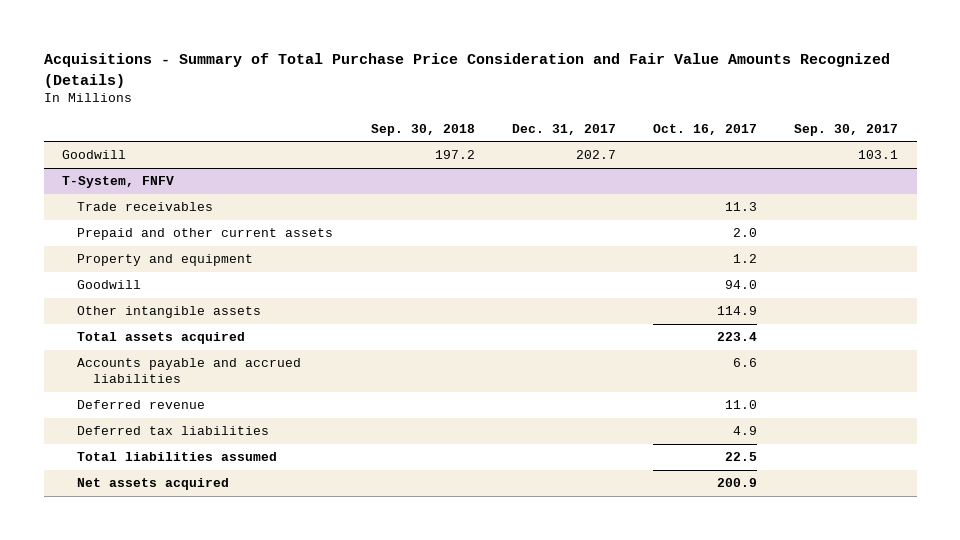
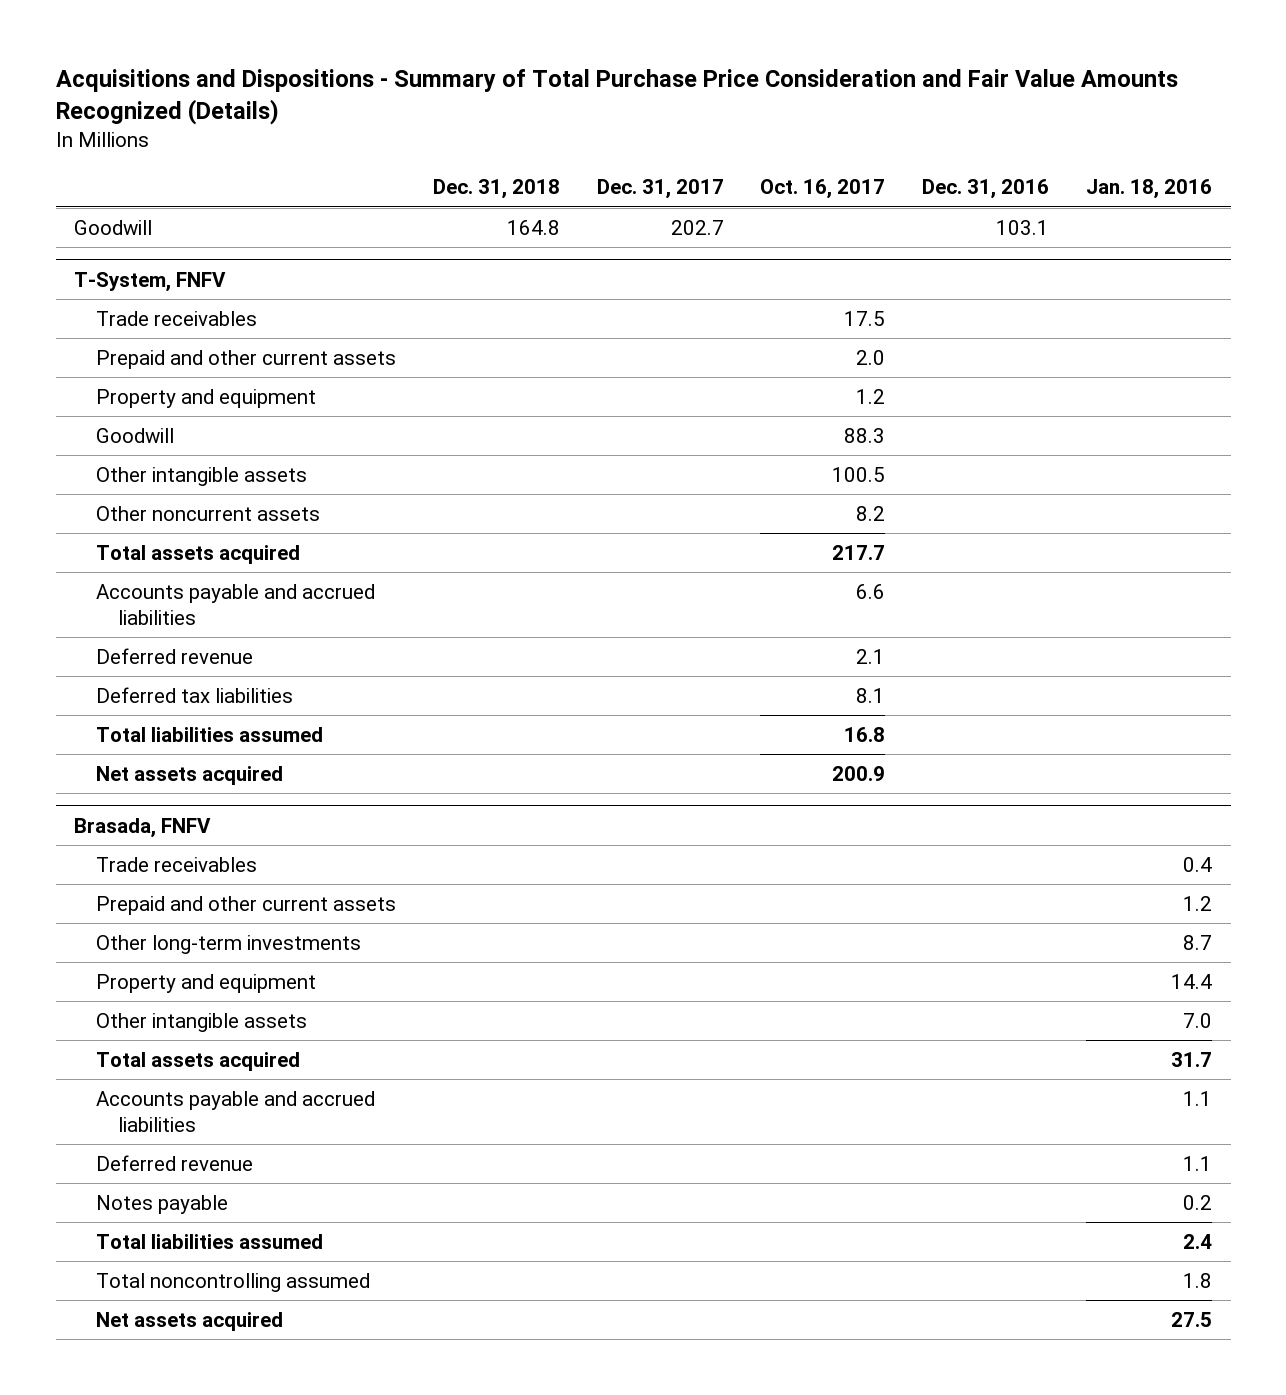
[43,53,890,88] Acquisitions - Summary of Total Purchase Price Consideration and Fair Value Amounts Recognized (Details) -> [55,69,1178,126] Acquisitions and Dispositions - Summary of Total Purchase Price Consideration and Fair Value Amounts Recognized (Details)
[370,123,475,136] Sep. 30, 2018 -> none
[793,123,898,136] Sep. 30, 2017 -> none
none -> [432,179,560,200] Dec. 31, 2018
none -> [922,179,1050,200] Dec. 31, 2016
none -> [1086,179,1213,200] Jan. 18, 2016
[724,202,757,212] 11.3 -> [844,310,886,326] 17.5
[724,280,757,290] 94.0 -> [844,427,886,443] 88.3
[716,306,757,316] 114.9 -> [832,466,886,482] 100.5
none -> [95,505,320,521] Other noncurrent assets
[716,332,757,342] 223.4 -> [832,544,886,560] 217.7
[724,400,757,410] 11.0 -> [856,648,886,664] 2.1
[732,426,757,436] 4.9 -> [856,687,886,703] 8.1
[724,452,757,462] 22.5 -> [844,726,886,742] 16.8
none -> [74,817,212,838] Brasada, FNFV
none -> [95,856,257,872] Trade receivables
none -> [95,895,396,915] Prepaid and other current assets
none -> [95,934,361,954] Other long-term investments
none -> [95,973,316,993] Property and equipment
none -> [95,1012,307,1032] Other intangible assets
none -> [95,1051,300,1071] Total assets acquired
none -> [95,1090,375,1132] Accounts payable and accrued liabilities
none -> [95,1154,253,1171] Deferred revenue
none -> [95,1194,228,1214] Notes payable
none -> [95,1233,323,1249] Total liabilities assumed
none -> [95,1272,370,1292] Total noncontrolling assumed
none -> [95,1311,283,1331] Net assets acquired

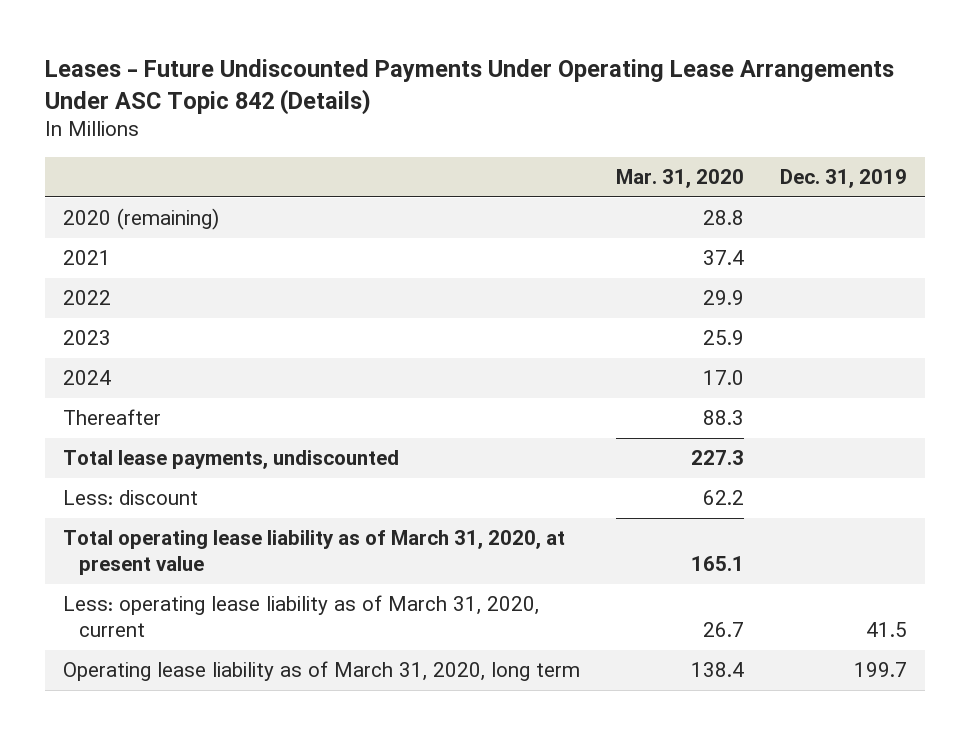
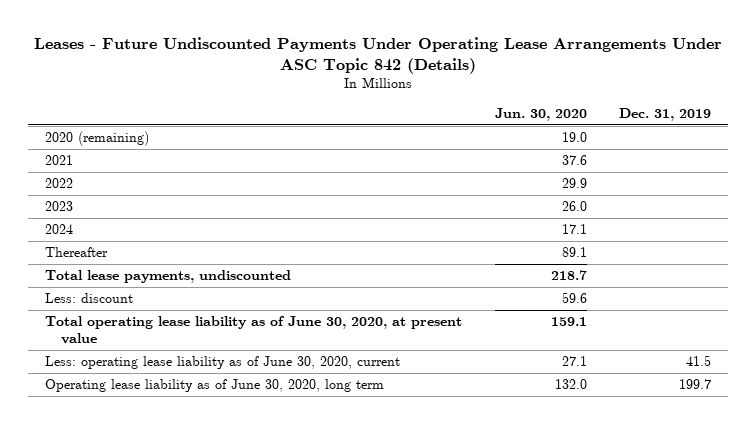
[616,168,745,188] Mar. 31, 2020 -> none
none -> [494,107,587,121] Jun. 30, 2020
[63,530,566,575] Total operating lease liability as of March 31, 2020, at present value -> [44,316,462,345] Total operating lease liability as of June 30, 2020, at present value
[63,595,540,637] Less: operating lease liability as of March 31, 2020, current -> [44,356,400,370] Less: operating lease liability as of June 30, 2020, current
[63,661,581,682] Operating lease liability as of March 31, 2020, long term -> [44,379,384,393] Operating lease liability as of June 30, 2020, long term

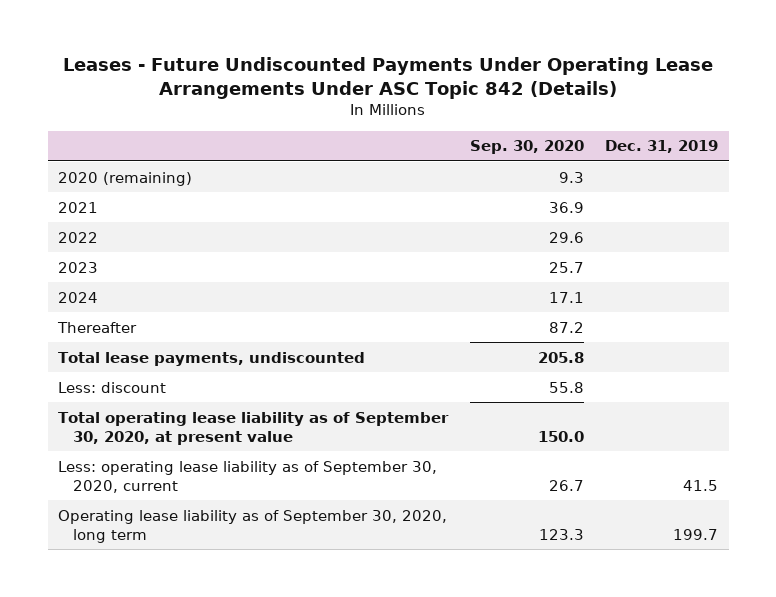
[494,107,587,121] Jun. 30, 2020 -> none
none -> [469,140,584,155] Sep. 30, 2020
[44,316,462,345] Total operating lease liability as of June 30, 2020, at present value -> [58,411,450,445] Total operating lease liability as of September 30, 2020, at present value
[44,356,400,370] Less: operating lease liability as of June 30, 2020, current -> [58,460,438,493] Less: operating lease liability as of September 30, 2020, current
[44,379,384,393] Operating lease liability as of June 30, 2020, long term -> [58,509,448,543] Operating lease liability as of September 30, 2020, long term

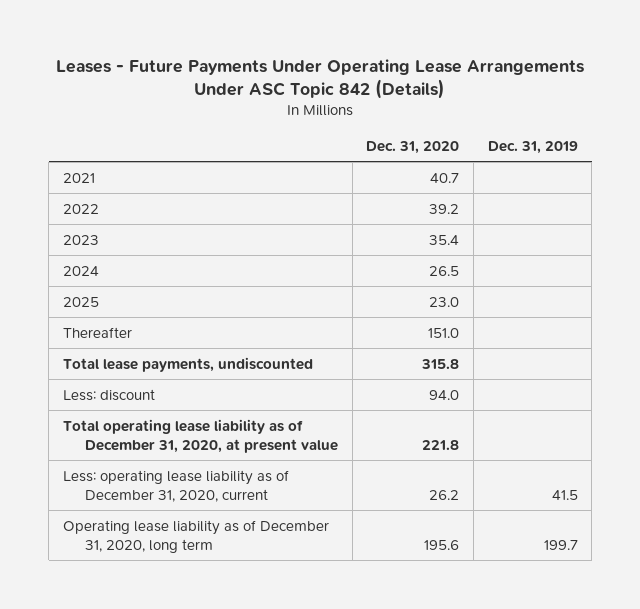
[63,57,714,99] Leases - Future Undiscounted Payments Under Operating Lease Arrangements Under ASC Topic 842 (Details) -> [56,58,585,100] Leases - Future Payments Under Operating Lease Arrangements Under ASC Topic 842 (Details)
[469,140,584,155] Sep. 30, 2020 -> none
none -> [366,141,460,155] Dec. 31, 2020
[58,171,193,186] 2020 (remaining) -> none
none -> [62,296,99,307] 2025
[58,411,450,445] Total operating lease liability as of September 30, 2020, at present value -> [62,418,338,453] Total operating lease liability as of December 31, 2020, at present value
[58,460,438,493] Less: operating lease liability as of September 30, 2020, current -> [62,469,289,502] Less: operating lease liability as of December 31, 2020, current
[58,509,448,543] Operating lease liability as of September 30, 2020, long term -> [62,519,329,553] Operating lease liability as of December 31, 2020, long term

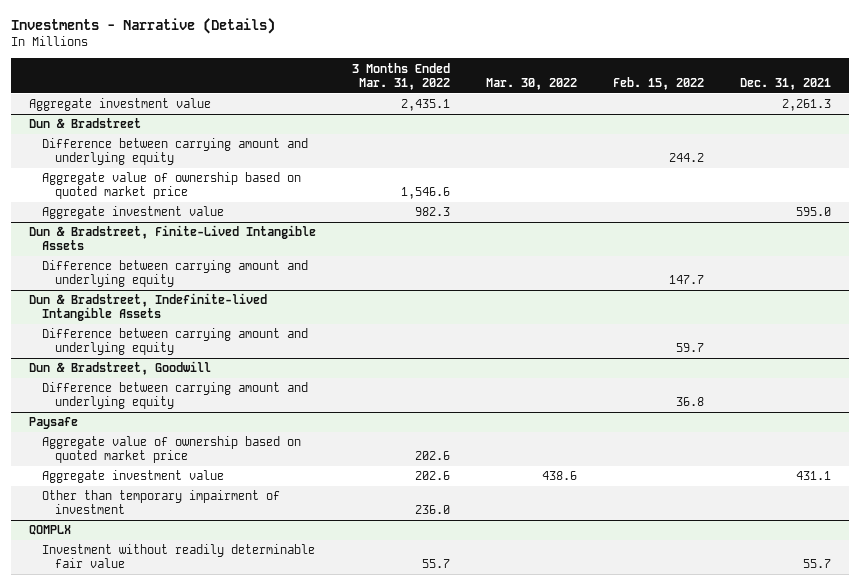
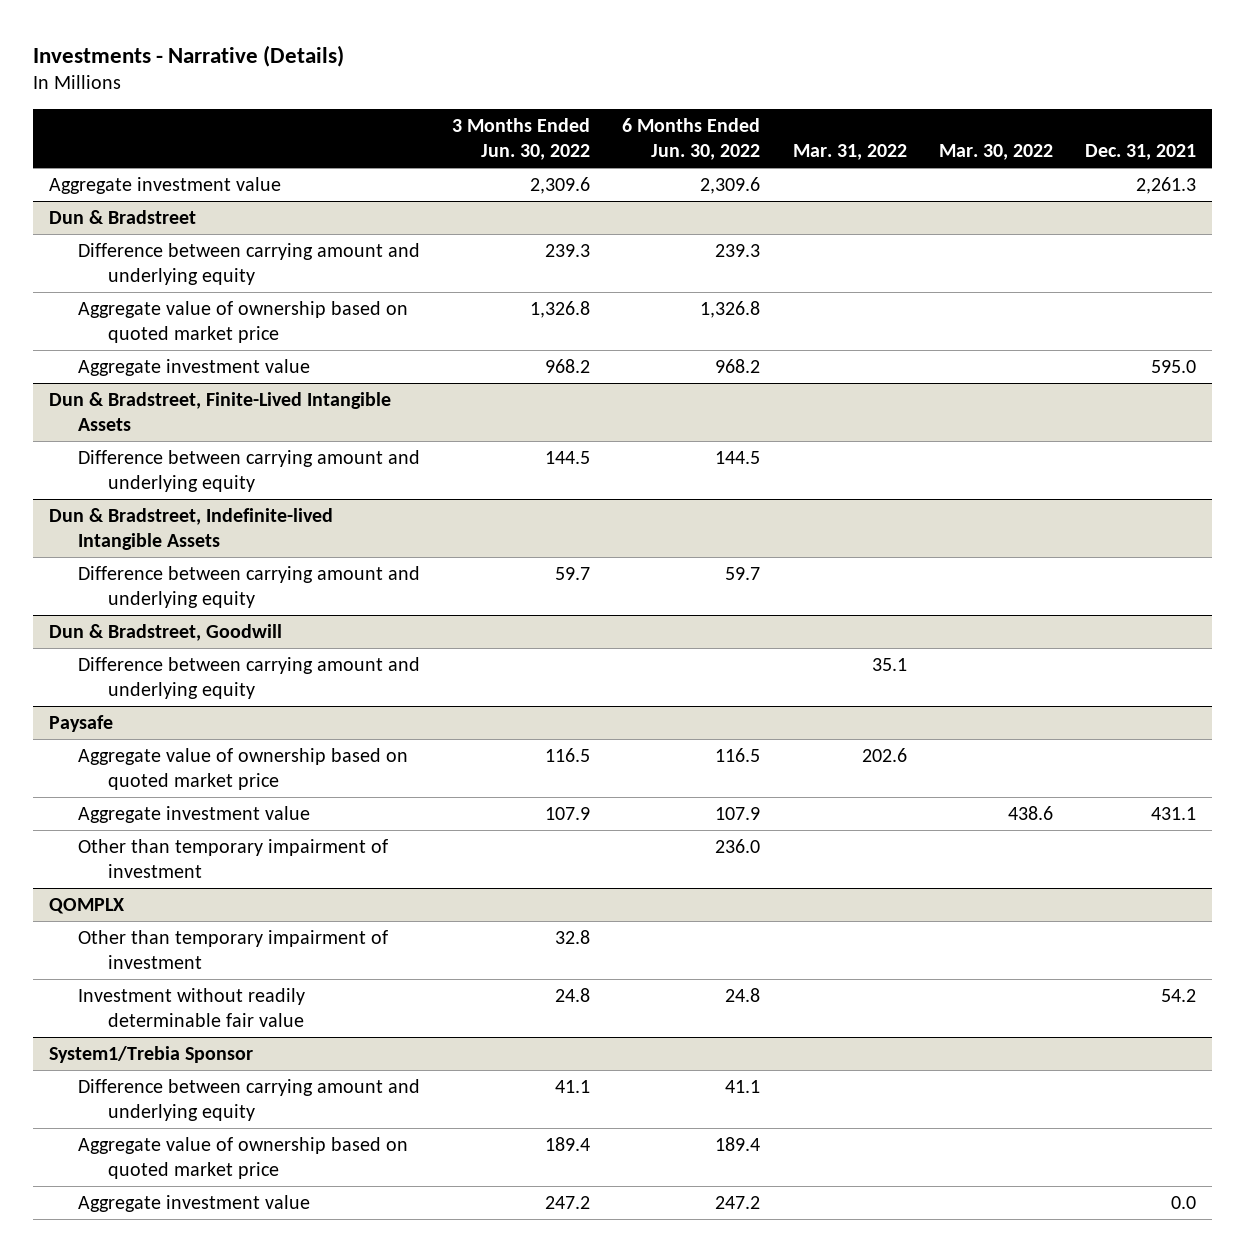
[352,62,451,90] 3 Months Ended Mar. 31, 2022 -> none
[612,76,704,90] Feb. 15, 2022 -> none
none -> [452,117,591,160] 3 Months Ended Jun. 30, 2022
none -> [622,117,761,160] 6 Months Ended Jun. 30, 2022
none -> [792,143,907,160] Mar. 31, 2022
none -> [78,929,389,970] Other than temporary impairment of investment
[802,559,831,569] 55.7 -> [1160,988,1196,1002] 54.2
none -> [48,1045,253,1063] System1/Trebia Sponsor
none -> [78,1078,421,1122] Difference between carrying amount and underlying equity
none -> [78,1136,409,1180] Aggregate value of ownership based on quoted market price
none -> [78,1194,311,1212] Aggregate investment value

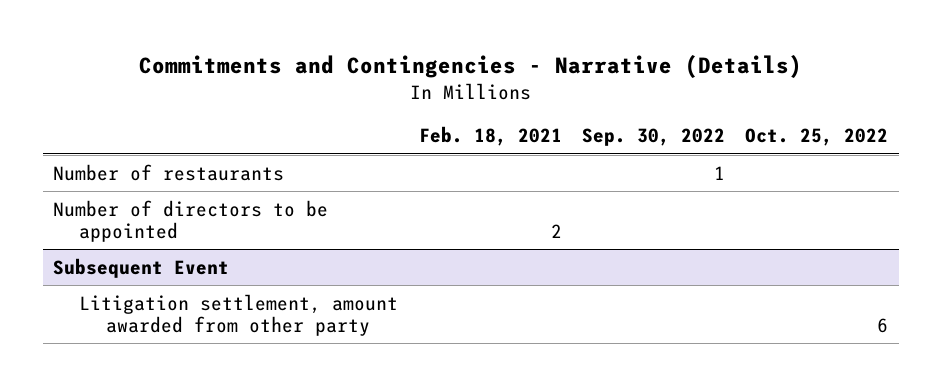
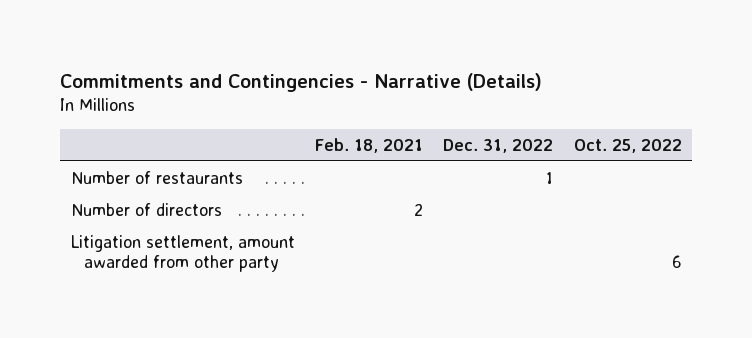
[582,128,726,147] Sep. 30, 2022 -> none
none -> [443,138,554,153] Dec. 31, 2022
[53,257,230,278] Subsequent Event -> none
[79,293,399,336] Litigation settlement, amount awarded from other party -> none
[53,199,329,242] Number of directors to be appointed -> [70,202,222,216] Number of directors
none -> [70,234,295,273] Litigation settlement, amount awarded from other party

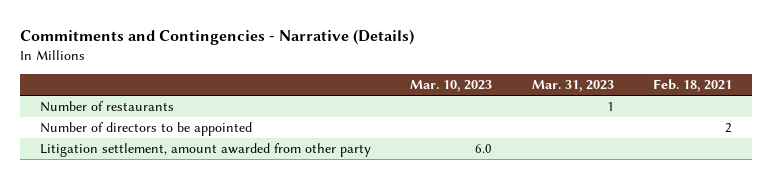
[443,138,554,153] Dec. 31, 2022 -> none
[573,138,682,153] Oct. 25, 2022 -> none
none -> [410,80,493,93] Mar. 10, 2023
none -> [531,80,614,93] Mar. 31, 2023
[70,202,222,216] Number of directors -> [39,121,252,136] Number of directors to be appointed

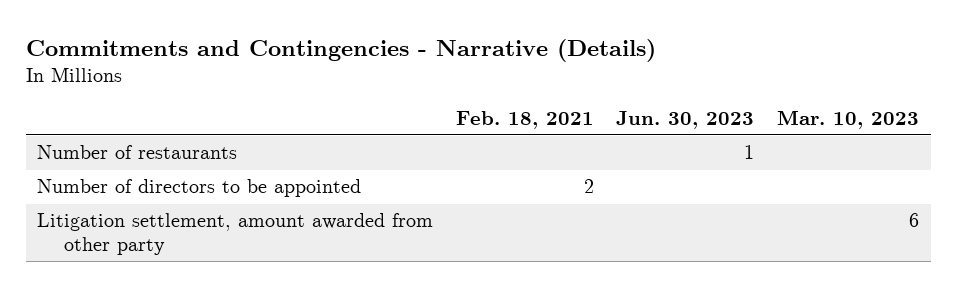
[531,80,614,93] Mar. 31, 2023 -> none
none -> [616,110,755,129] Jun. 30, 2023
[475,143,493,153] 6.0 -> [909,213,920,228] 6

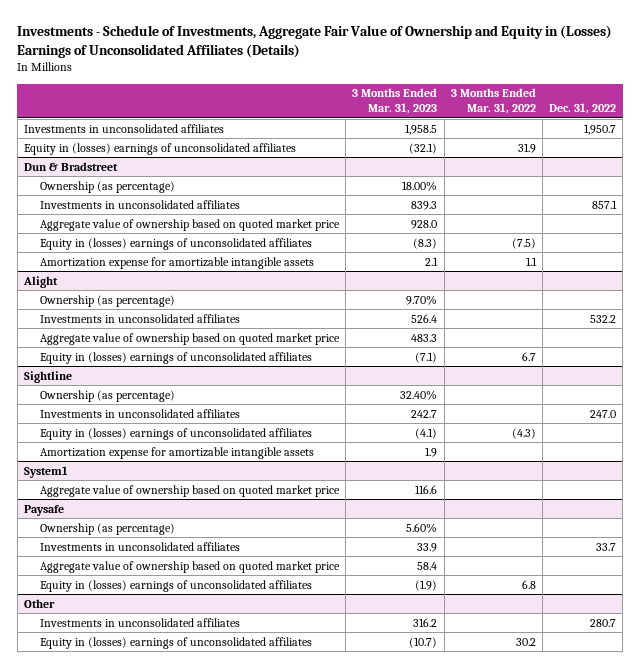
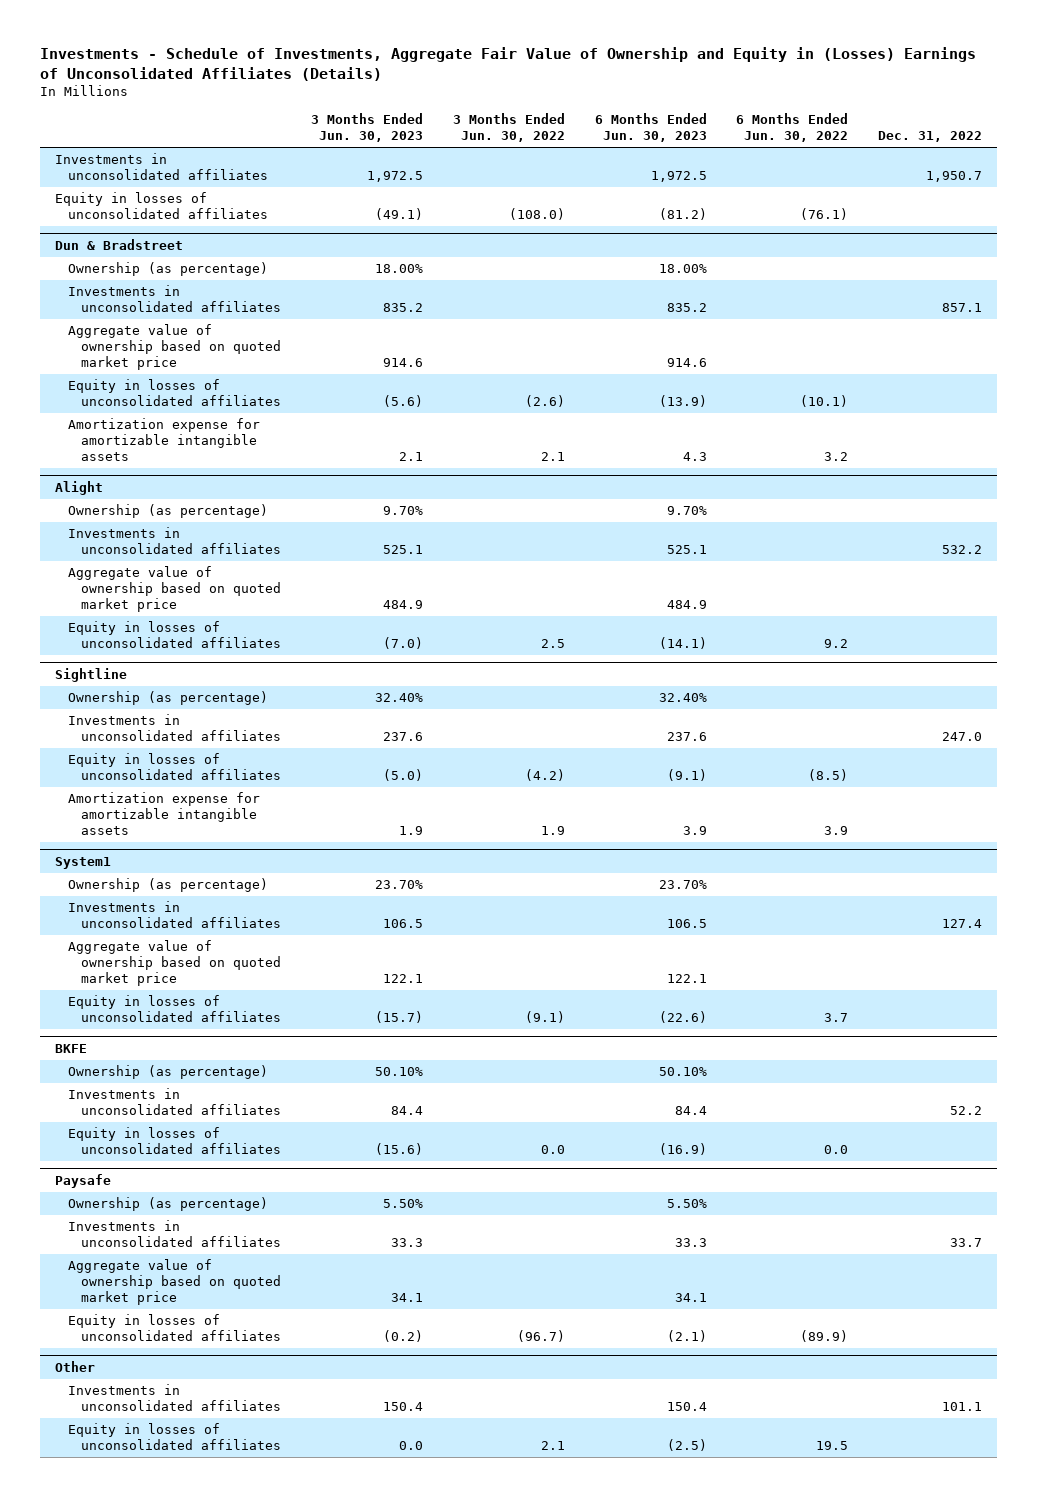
[352,88,438,115] 3 Months Ended Mar. 31, 2023 -> none
[450,88,536,115] 3 Months Ended Mar. 31, 2022 -> none
none -> [310,113,423,143] 3 Months Ended Jun. 30, 2023
none -> [452,113,565,143] 3 Months Ended Jun. 30, 2022
none -> [594,113,707,143] 6 Months Ended Jun. 30, 2023
none -> [736,113,849,143] 6 Months Ended Jun. 30, 2022
[23,142,296,155] Equity in (losses) earnings of unconsolidated affiliates -> [54,192,268,219] Equity in losses of unconsolidated affiliates
[40,237,313,250] Equity in (losses) earnings of unconsolidated affiliates -> [67,379,281,406] Equity in losses of unconsolidated affiliates
[40,351,313,364] Equity in (losses) earnings of unconsolidated affiliates -> [67,621,281,648] Equity in losses of unconsolidated affiliates
[40,427,313,440] Equity in (losses) earnings of unconsolidated affiliates -> [67,753,281,780] Equity in losses of unconsolidated affiliates
none -> [67,878,268,893] Ownership (as percentage)
none -> [67,901,281,928] Investments in unconsolidated affiliates
none -> [67,995,281,1022] Equity in losses of unconsolidated affiliates
none -> [54,1043,87,1053] BKFE
none -> [67,1065,268,1080] Ownership (as percentage)
none -> [67,1088,281,1115] Investments in unconsolidated affiliates
none -> [67,1127,281,1154] Equity in losses of unconsolidated affiliates
[40,579,313,592] Equity in (losses) earnings of unconsolidated affiliates -> [67,1314,281,1341] Equity in losses of unconsolidated affiliates
[590,618,617,627] 280.7 -> [942,1401,983,1411] 101.1
[40,636,313,649] Equity in (losses) earnings of unconsolidated affiliates -> [67,1423,281,1450] Equity in losses of unconsolidated affiliates

